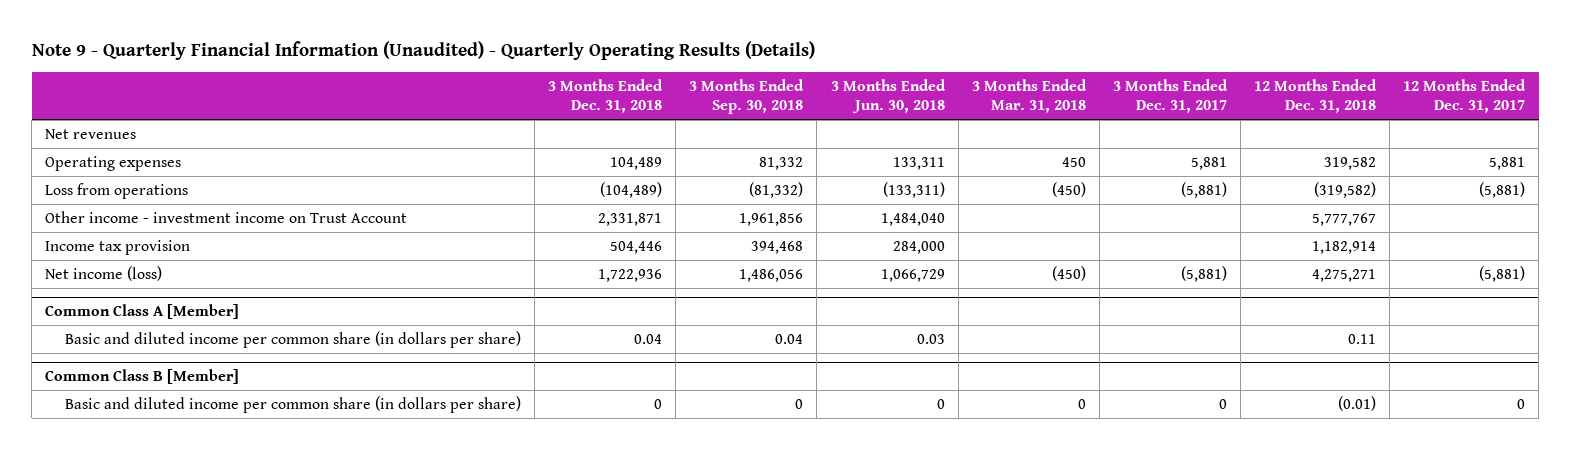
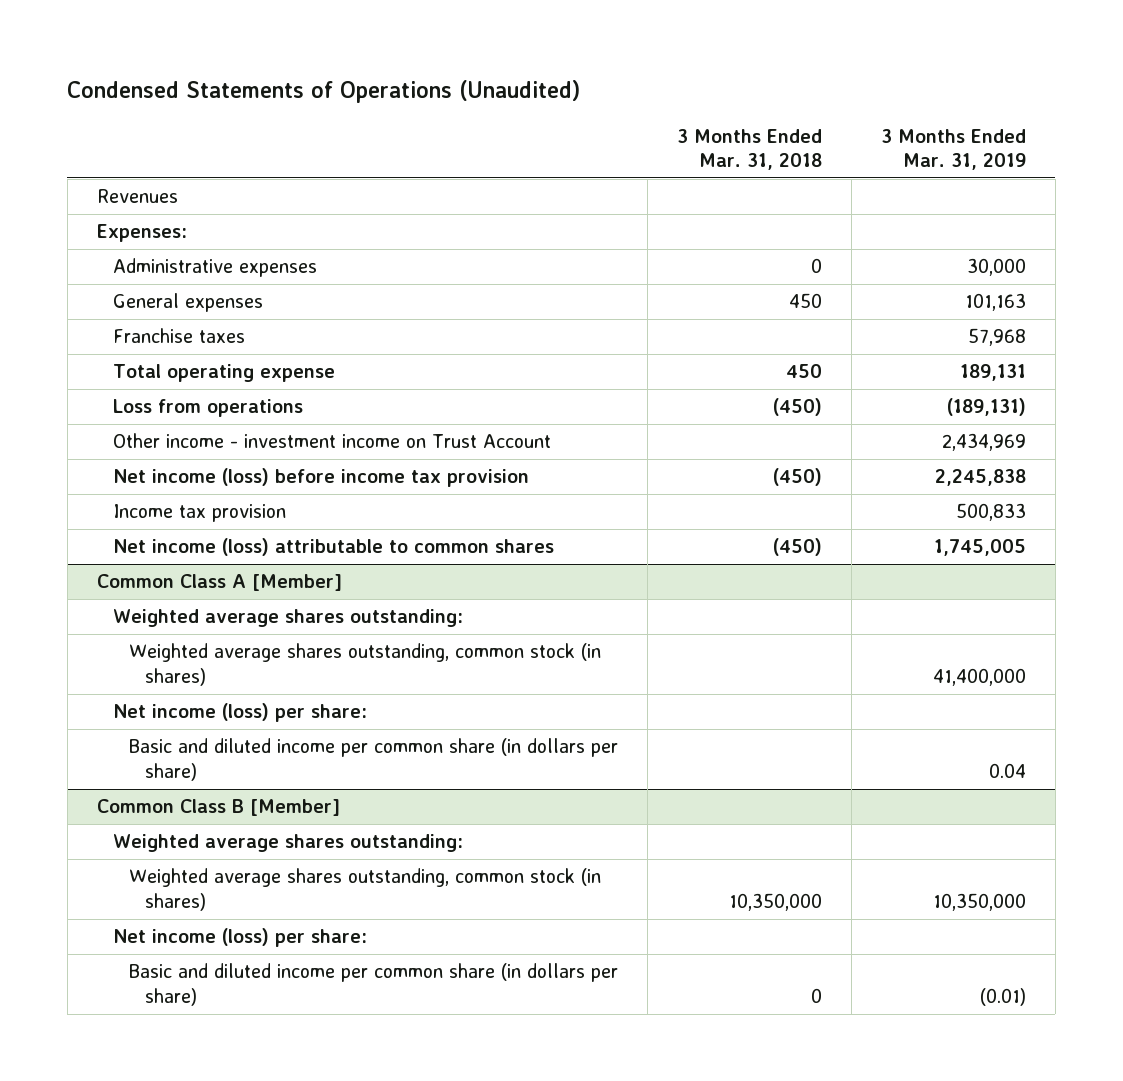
[31,41,815,61] Note 9 - Quarterly Financial Information (Unaudited) - Quarterly Operating Results (Details) -> [67,80,581,104] Condensed Statements of Operations (Unaudited)
[548,79,664,114] 3 Months Ended Dec. 31, 2018 -> none
[689,79,805,115] 3 Months Ended Sep. 30, 2018 -> none
[830,79,946,114] 3 Months Ended Jun. 30, 2018 -> none
[1112,79,1228,114] 3 Months Ended Dec. 31, 2017 -> none
[1253,79,1377,114] 12 Months Ended Dec. 31, 2018 -> none
[1403,79,1527,114] 12 Months Ended Dec. 31, 2017 -> none
none -> [880,128,1026,171] 3 Months Ended Mar. 31, 2019
[45,129,137,140] Net revenues -> [96,189,178,204] Revenues
none -> [96,224,187,243] Expenses:
none -> [112,258,317,278] Administrative expenses
none -> [112,293,263,313] General expenses
none -> [112,328,245,344] Franchise taxes
[45,156,182,172] Operating expenses -> [112,364,335,383] Total operating expense
none -> [112,468,529,488] Net income (loss) before income tax provision
[45,266,163,282] Net income (loss) -> [112,538,554,557] Net income (loss) attributable to common shares
none -> [112,609,463,628] Weighted average shares outstanding:
none -> [128,643,601,686] Weighted average shares outstanding, common stock (in shares)
none -> [112,703,367,723] Net income (loss) per share:
none -> [112,834,463,853] Weighted average shares outstanding:
none -> [128,868,601,911] Weighted average shares outstanding, common stock (in shares)
none -> [112,928,367,948] Net income (loss) per share:

